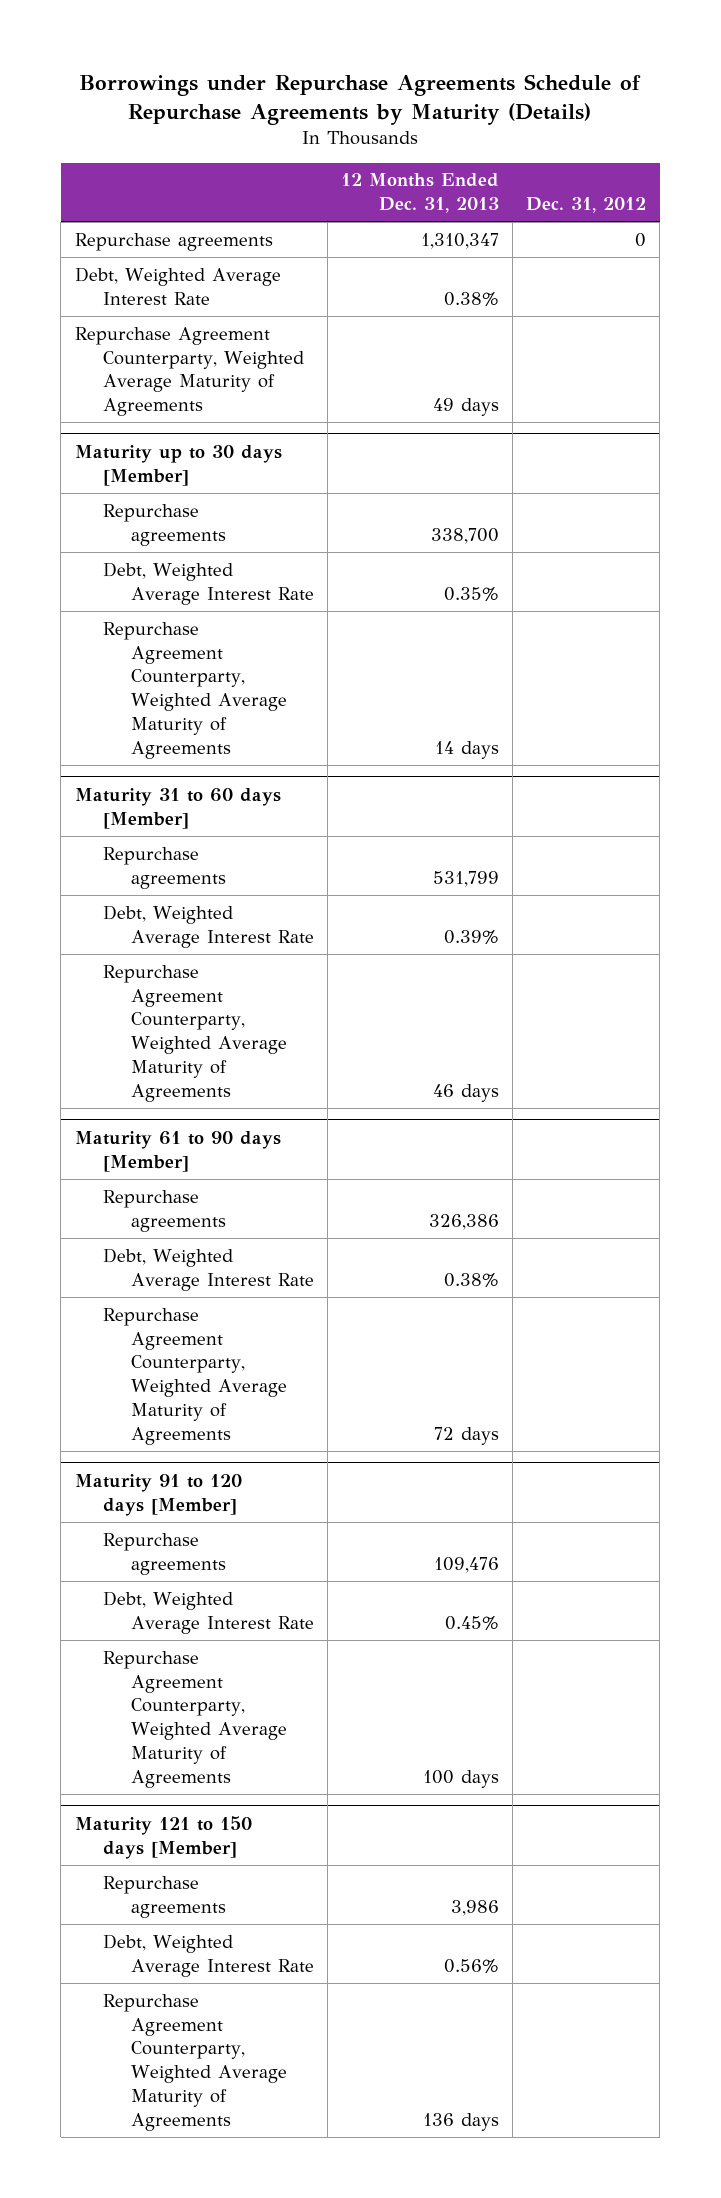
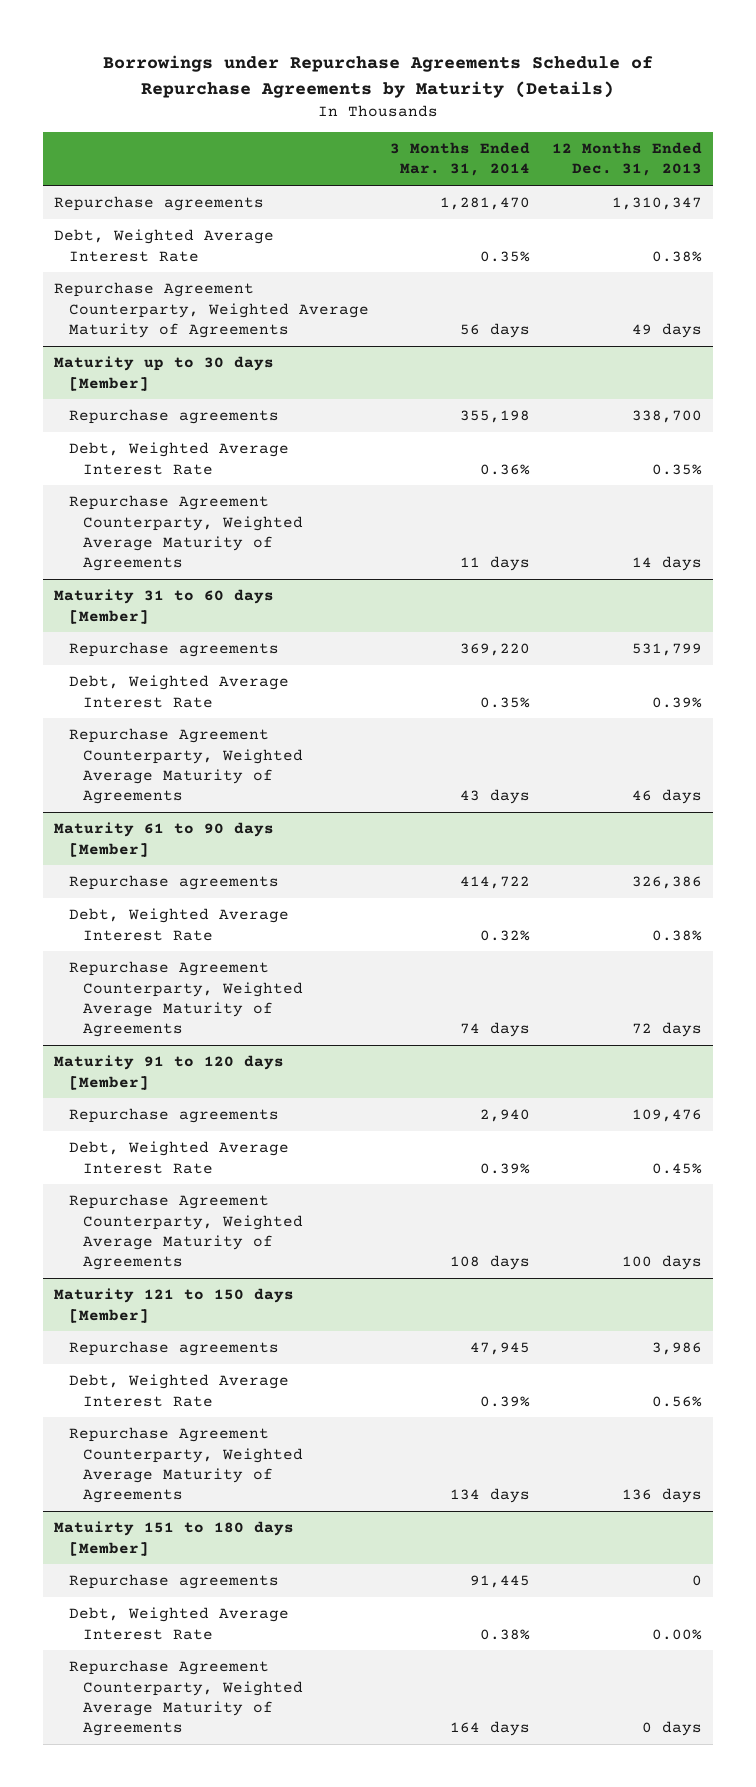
[526,197,647,214] Dec. 31, 2012 -> none
none -> [390,142,531,177] 3 Months Ended Mar. 31, 2014
none -> [54,1521,295,1556] Matuirty 151 to 180 days [Member]
none -> [68,1574,279,1590] Repurchase agreements
none -> [68,1607,289,1640] Debt, Weighted Average Interest Rate
none -> [68,1660,304,1737] Repurchase Agreement Counterparty, Weighted Average Maturity of Agreements

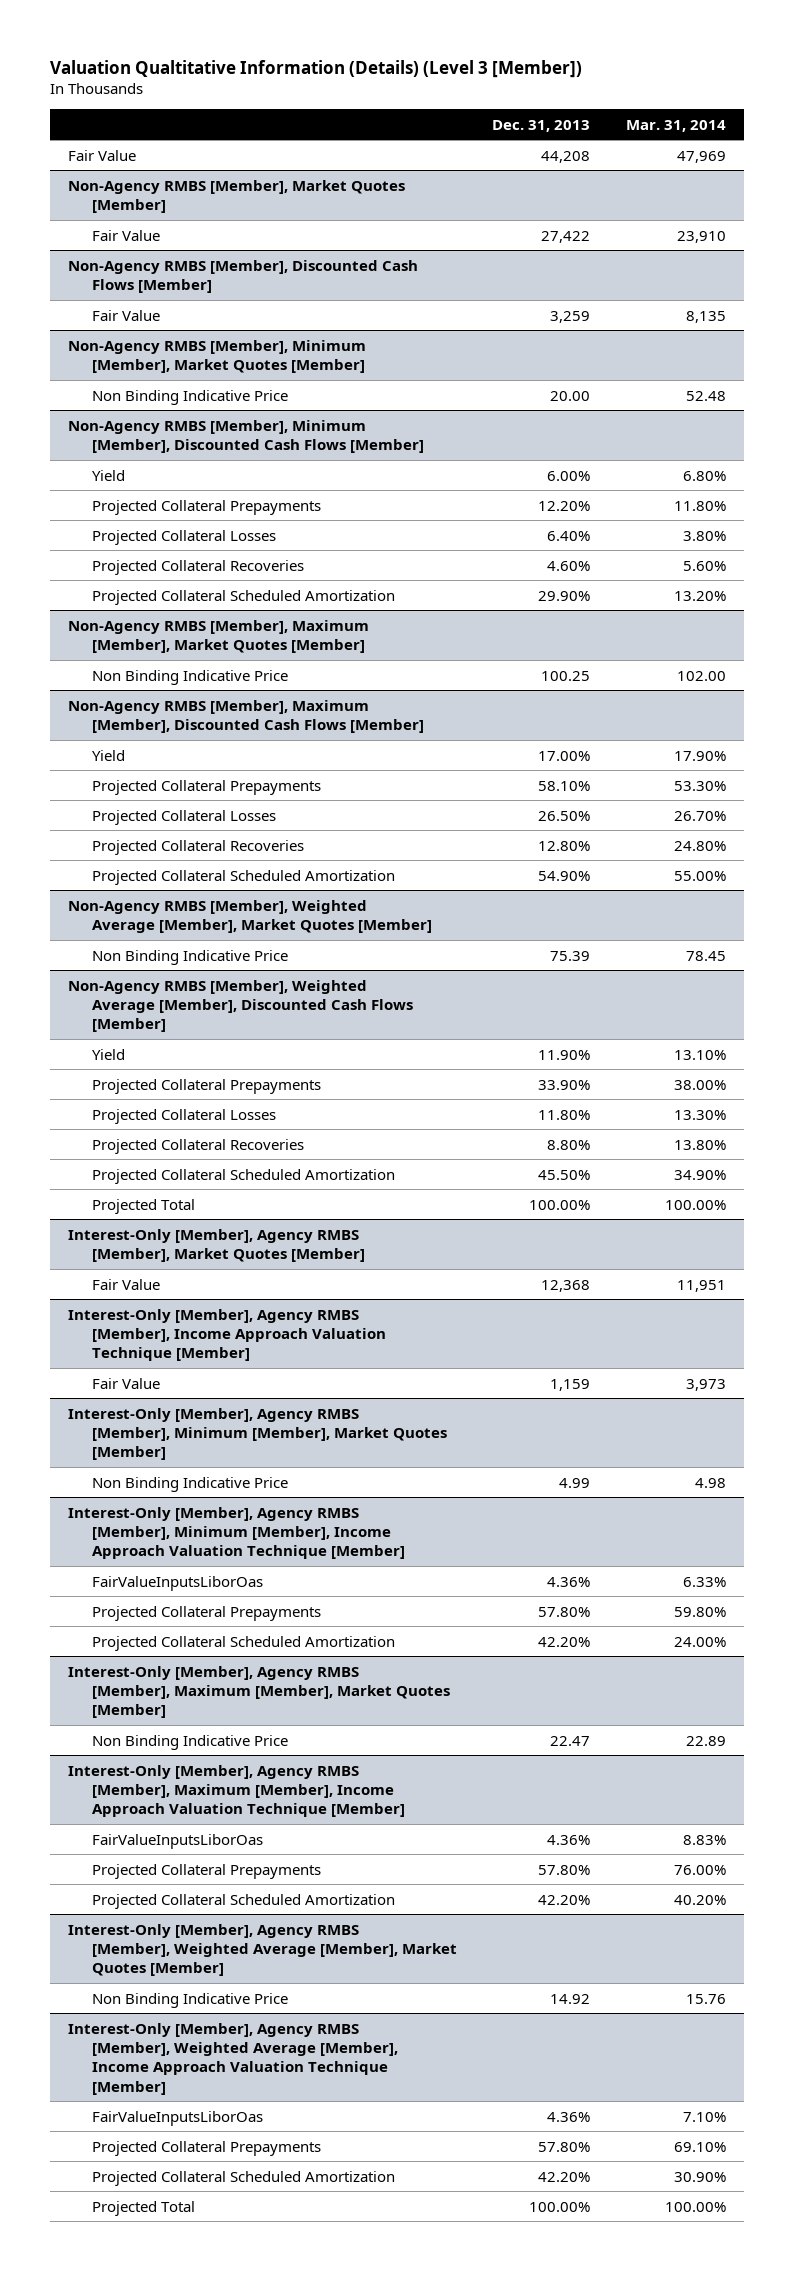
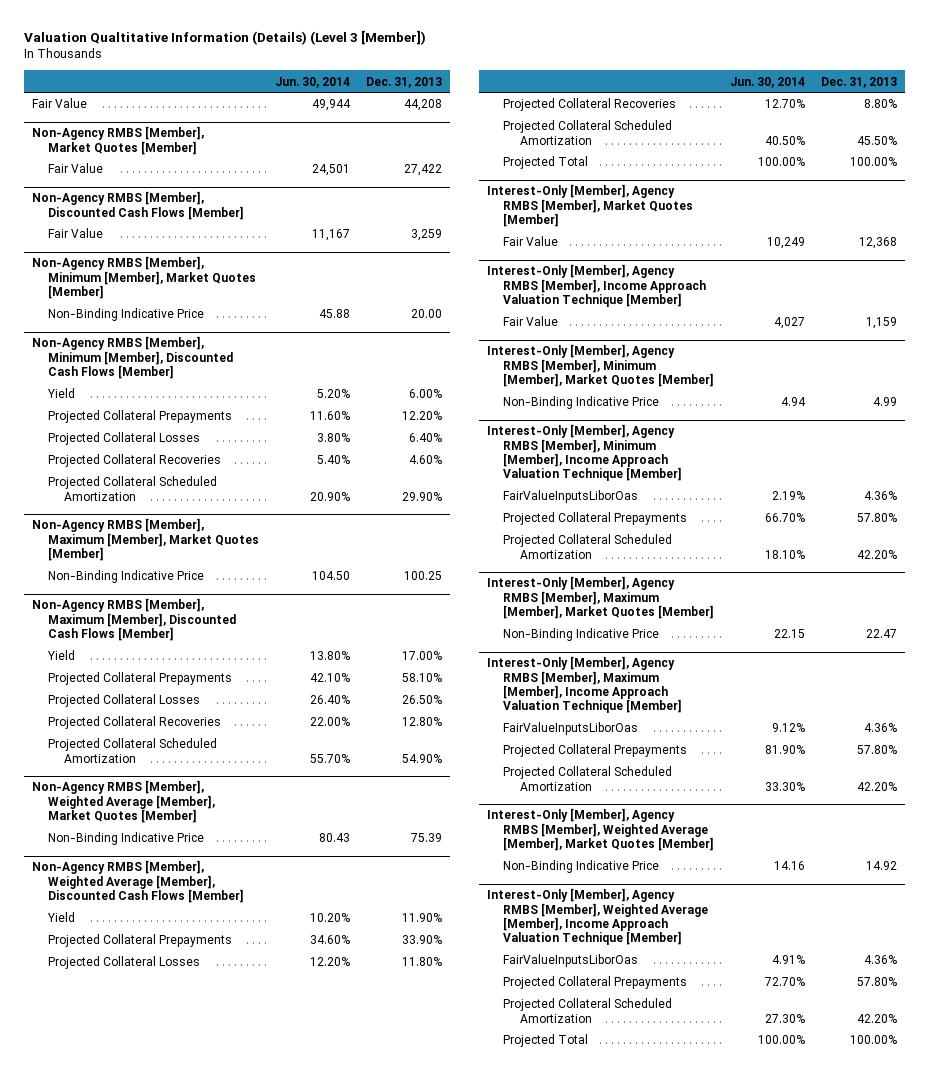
[626,119,727,132] Mar. 31, 2014 -> none
none -> [274,76,350,88] Jun. 30, 2014
[91,389,288,405] Non Binding Indicative Price -> [48,308,205,322] Non-Binding Indicative Price
[91,669,288,685] Non Binding Indicative Price -> [48,570,205,584] Non-Binding Indicative Price
[91,949,288,965] Non Binding Indicative Price -> [48,832,205,846] Non-Binding Indicative Price
[91,1476,288,1492] Non Binding Indicative Price -> [503,396,660,410] Non-Binding Indicative Price
[91,1734,288,1750] Non Binding Indicative Price -> [503,628,660,642] Non-Binding Indicative Price
[91,1992,288,2008] Non Binding Indicative Price -> [503,860,660,874] Non-Binding Indicative Price

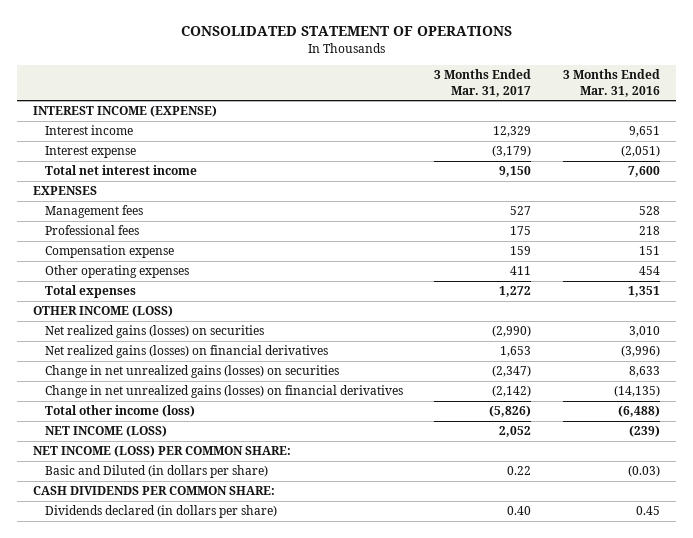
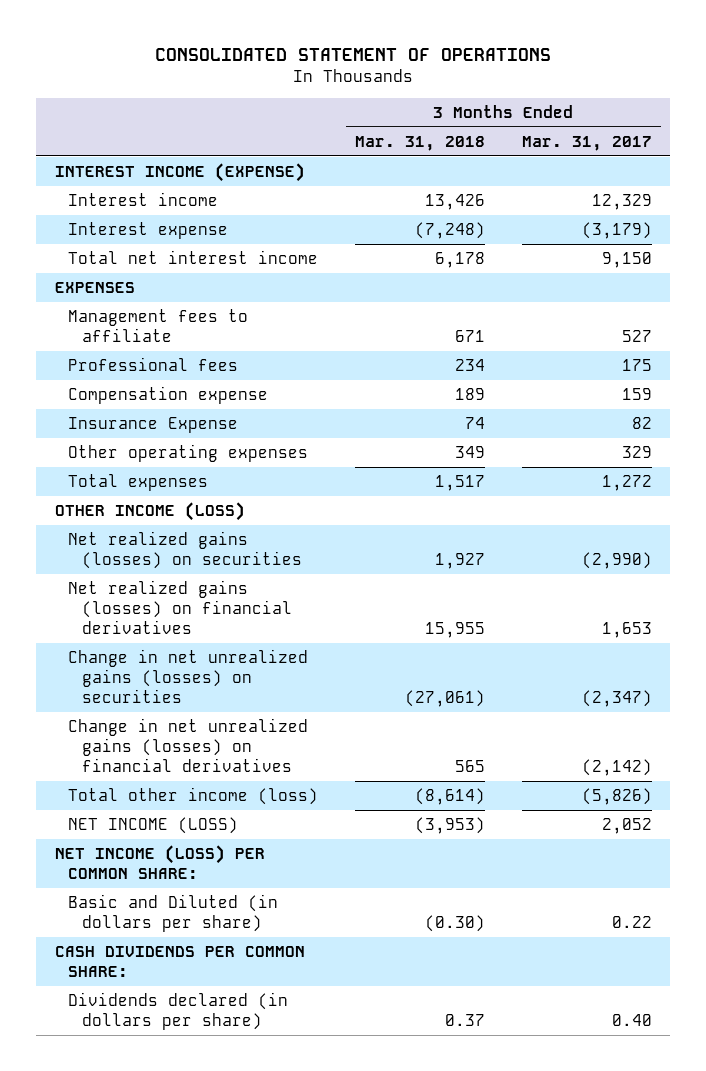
[563,69,661,97] 3 Months Ended Mar. 31, 2016 -> none
none -> [355,135,486,151] Mar. 31, 2018
[44,205,143,219] Management fees -> [68,308,249,342] Management fees to affiliate
none -> [68,416,239,433] Insurance Expense
[510,266,532,276] 411 -> [621,445,652,458] 329

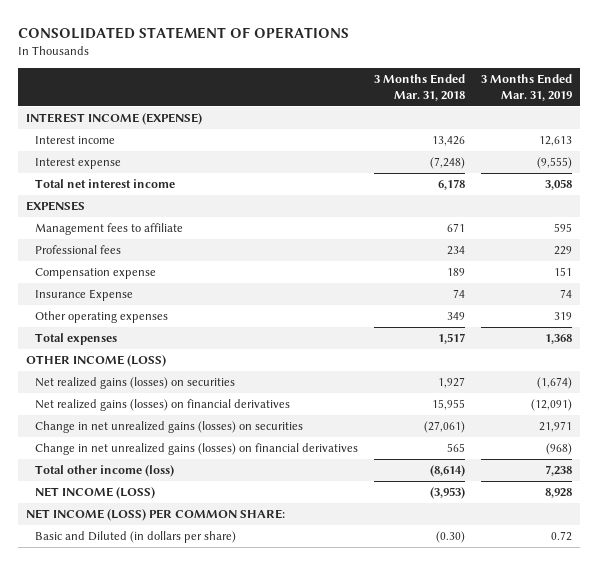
[521,135,652,151] Mar. 31, 2017 -> none
none -> [480,73,572,101] 3 Months Ended Mar. 31, 2019
[54,945,305,977] CASH DIVIDENDS PER COMMON SHARE: -> none
[68,991,289,1030] Dividends declared (in dollars per share) -> none

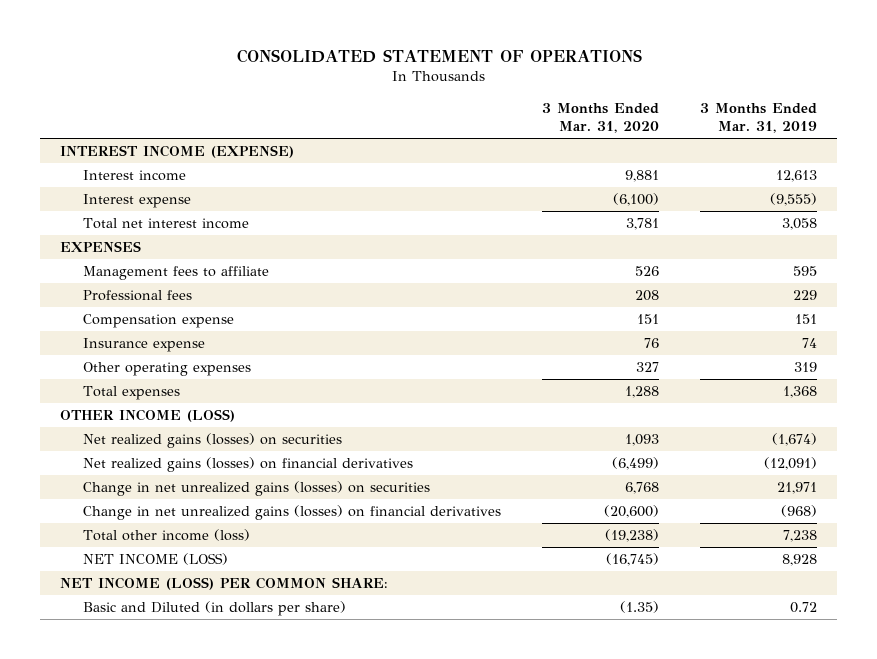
[373,73,465,101] 3 Months Ended Mar. 31, 2018 -> none
none -> [541,103,659,133] 3 Months Ended Mar. 31, 2020
[34,289,133,302] Insurance Expense -> [82,338,205,353] Insurance expense

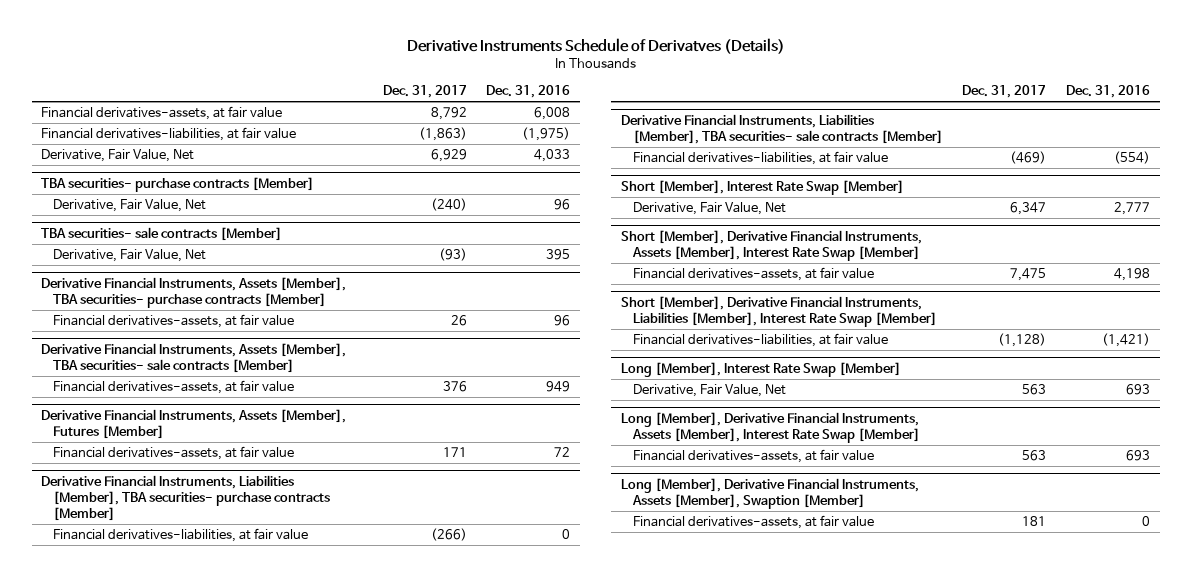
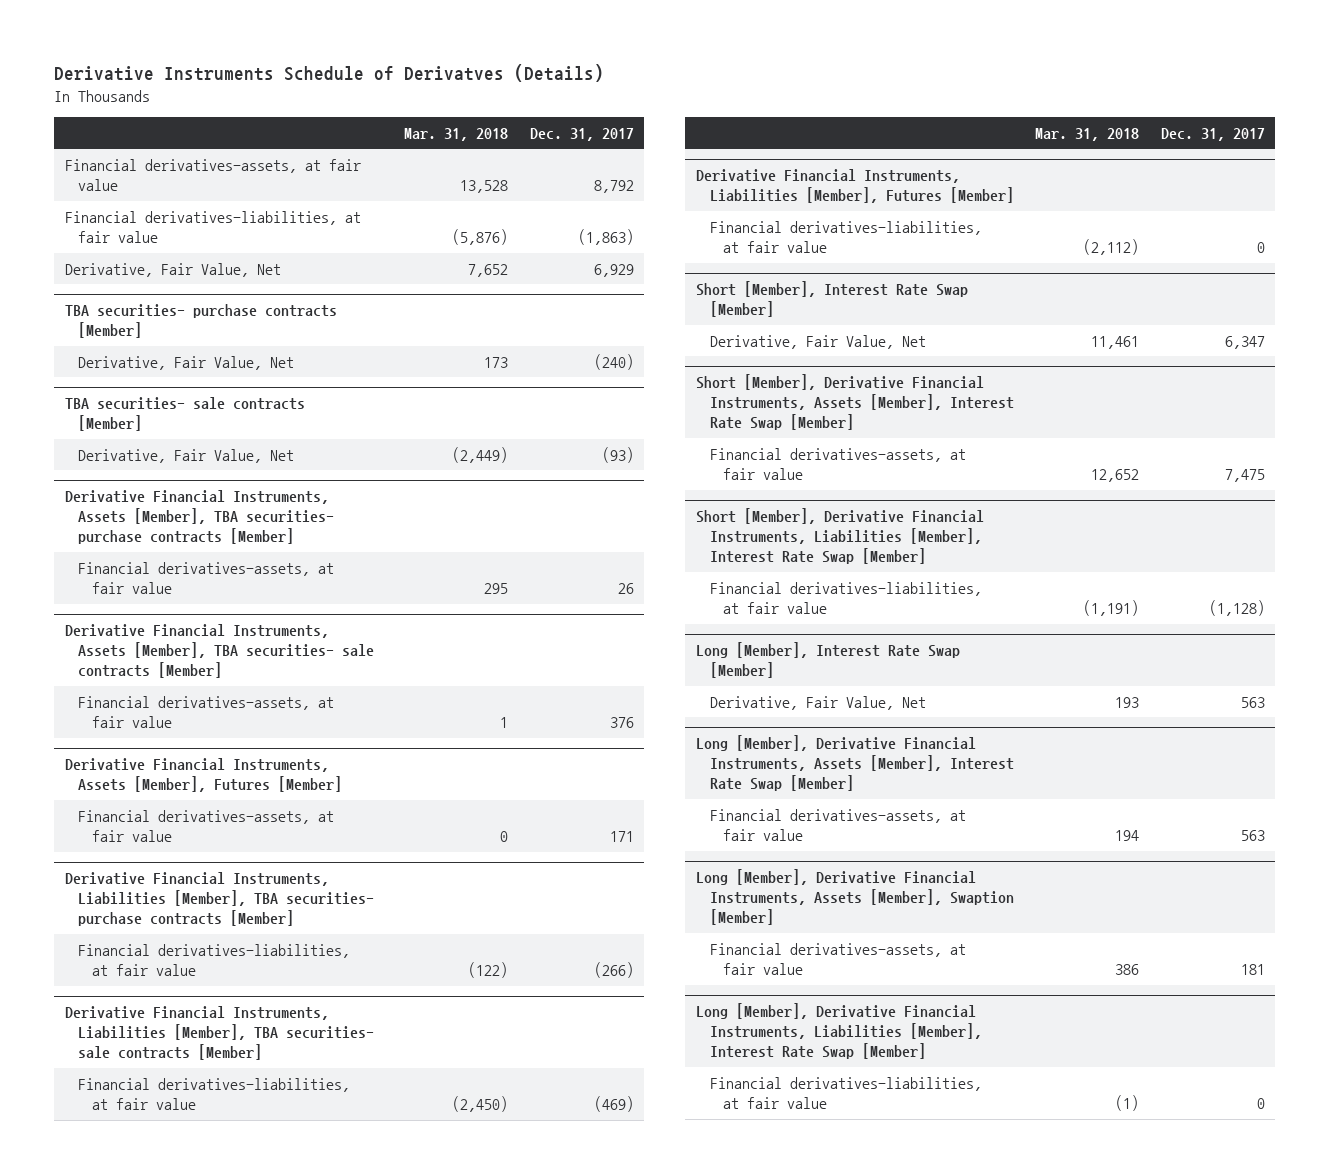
[486,85,571,99] Dec. 31, 2016 -> none
none -> [404,127,509,141] Mar. 31, 2018
none -> [695,168,1014,204] Derivative Financial Instruments, Liabilities [Member], Futures [Member]
none -> [709,220,982,254] Financial derivatives-liabilities, at fair value
none -> [695,1002,982,1060] Long [Member], Derivative Financial Instruments, Liabilities [Member], Interest Rate Swap [Member]
none -> [709,1076,982,1110] Financial derivatives-liabilities, at fair value

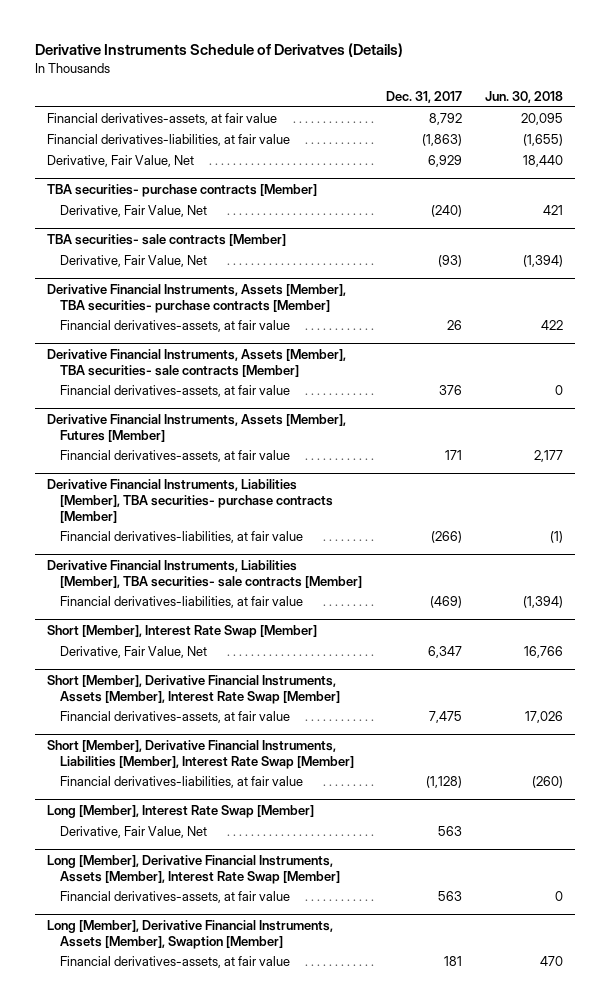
[404,127,509,141] Mar. 31, 2018 -> none
none -> [485,91,564,104] Jun. 30, 2018
[695,168,1014,204] Derivative Financial Instruments, Liabilities [Member], Futures [Member] -> none
[709,220,982,254] Financial derivatives-liabilities, at fair value -> none
[695,1002,982,1060] Long [Member], Derivative Financial Instruments, Liabilities [Member], Interest Rate Swap [Member] -> none
[709,1076,982,1110] Financial derivatives-liabilities, at fair value -> none

